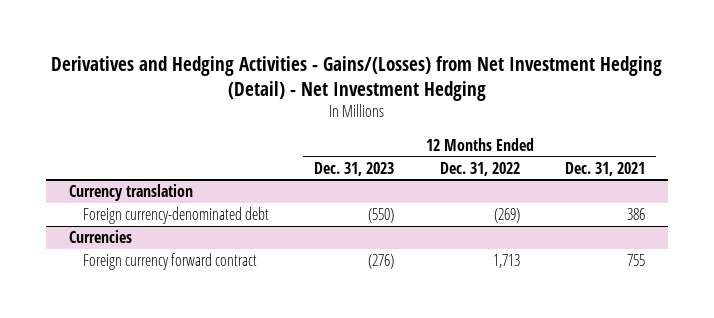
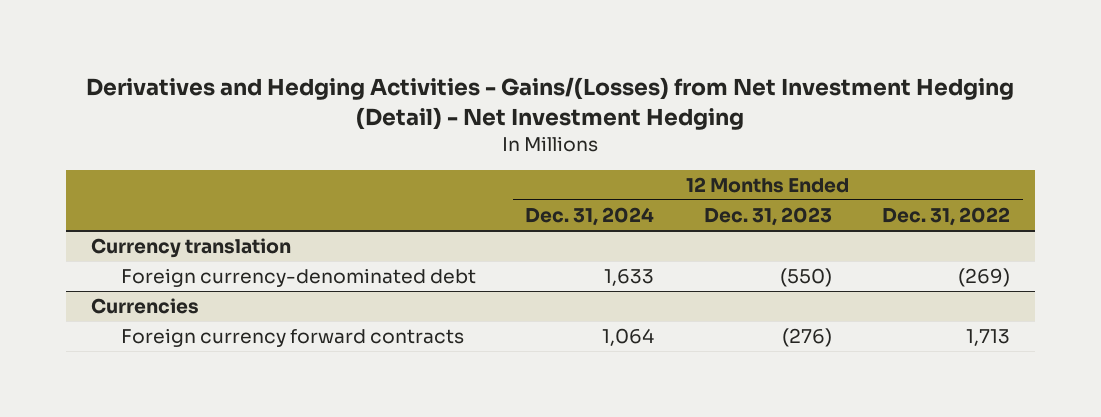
[565,161,646,176] Dec. 31, 2021 -> none
none -> [525,206,655,226] Dec. 31, 2024
[82,253,257,271] Foreign currency forward contract -> [120,328,464,348] Foreign currency forward contracts

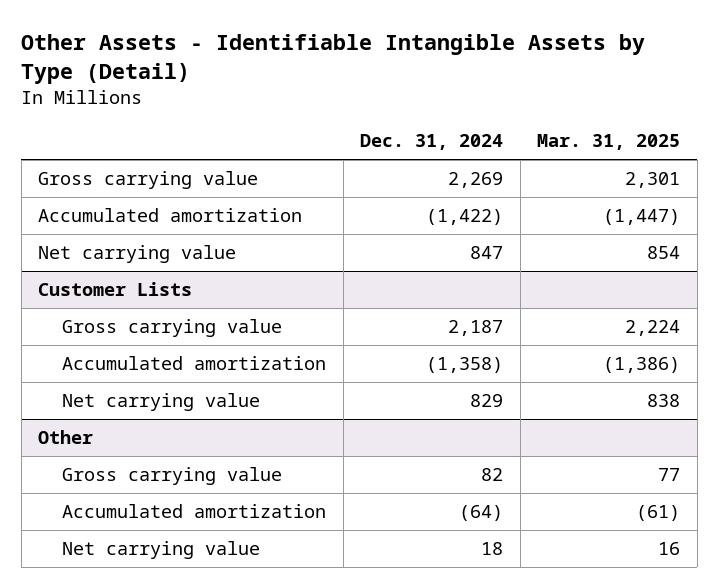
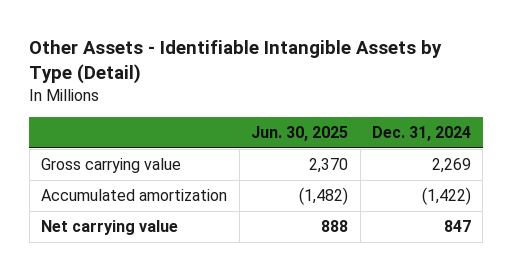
[537,134,681,151] Mar. 31, 2025 -> none
none -> [251,126,349,142] Jun. 30, 2025
[38,282,193,297] Customer Lists -> none
[62,319,283,338] Gross carrying value -> none
[62,356,327,371] Accumulated amortization -> none
[62,393,261,412] Net carrying value -> none
[38,430,94,445] Other -> none
[62,467,283,486] Gross carrying value -> none
[62,504,327,519] Accumulated amortization -> none
[62,541,261,560] Net carrying value -> none

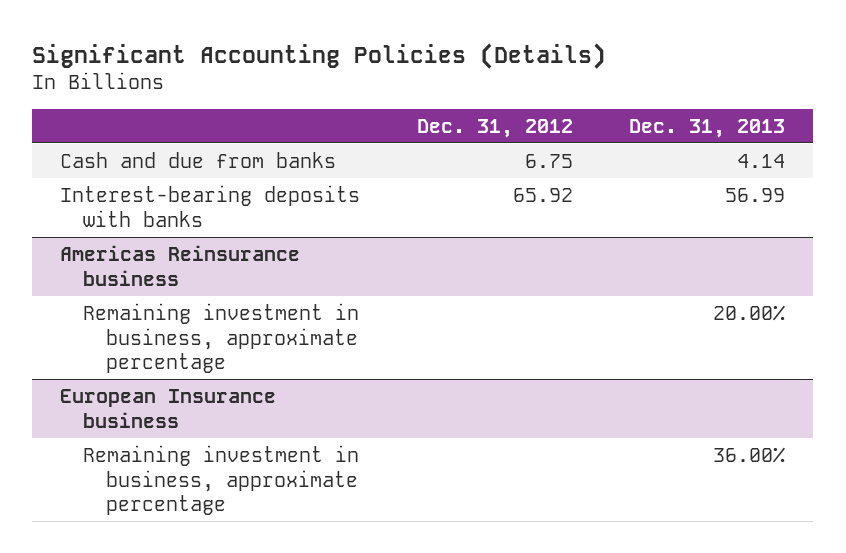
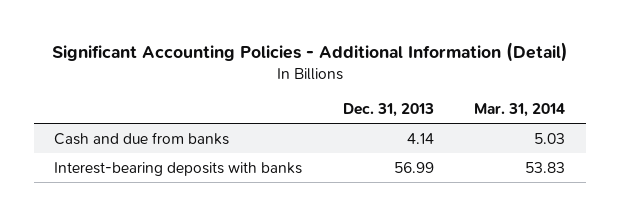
[32,42,607,69] Significant Accounting Policies (Details) -> [51,41,568,62] Significant Accounting Policies - Additional Information (Detail)
[416,118,573,138] Dec. 31, 2012 -> none
none -> [474,102,566,117] Mar. 31, 2014
[60,244,301,286] Americas Reinsurance business -> none
[83,302,360,374] Remaining investment in business, approximate percentage -> none
[60,388,277,428] European Insurance business -> none
[83,444,360,516] Remaining investment in business, approximate percentage -> none

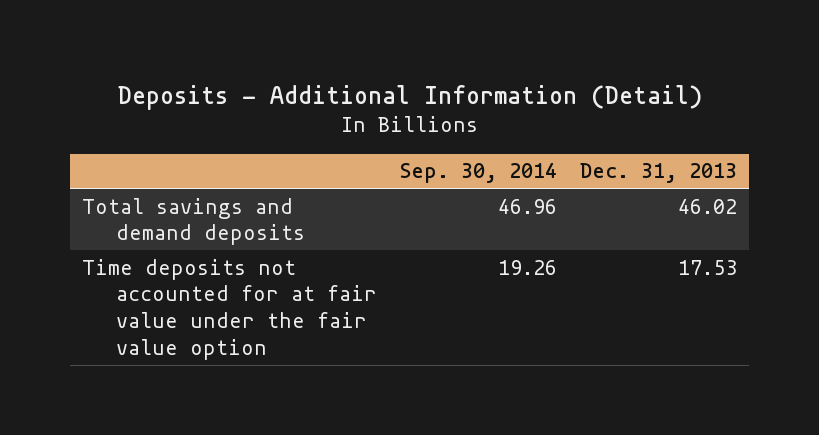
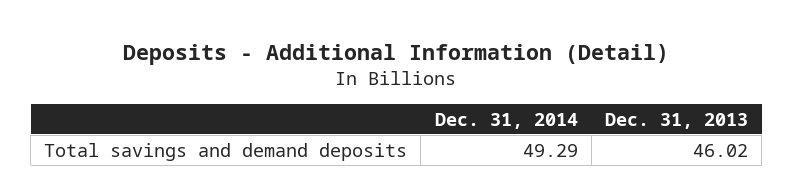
[399,163,558,184] Sep. 30, 2014 -> none
none -> [434,112,578,129] Dec. 31, 2014
[81,258,377,361] Time deposits not accounted for at fair value under the fair value option -> none

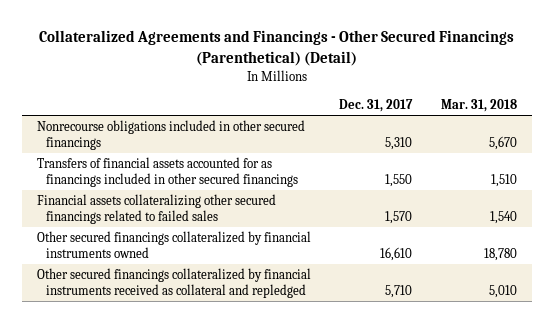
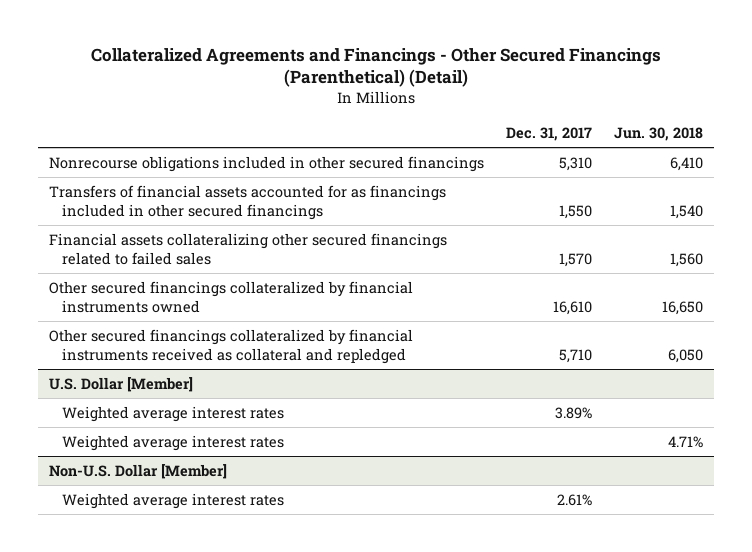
[441,98,518,112] Mar. 31, 2018 -> none
none -> [614,126,704,141] Jun. 30, 2018
none -> [48,376,193,392] U.S. Dollar [Member]
none -> [61,405,284,422] Weighted average interest rates
none -> [61,434,284,451] Weighted average interest rates
none -> [48,463,227,479] Non-U.S. Dollar [Member]
none -> [61,492,284,509] Weighted average interest rates

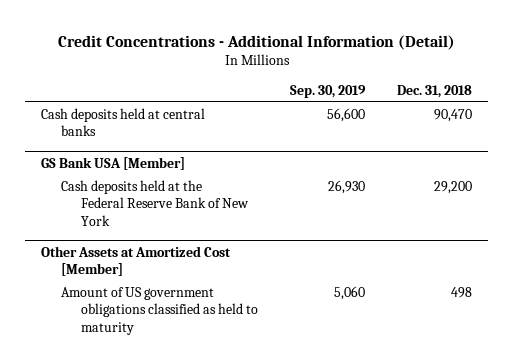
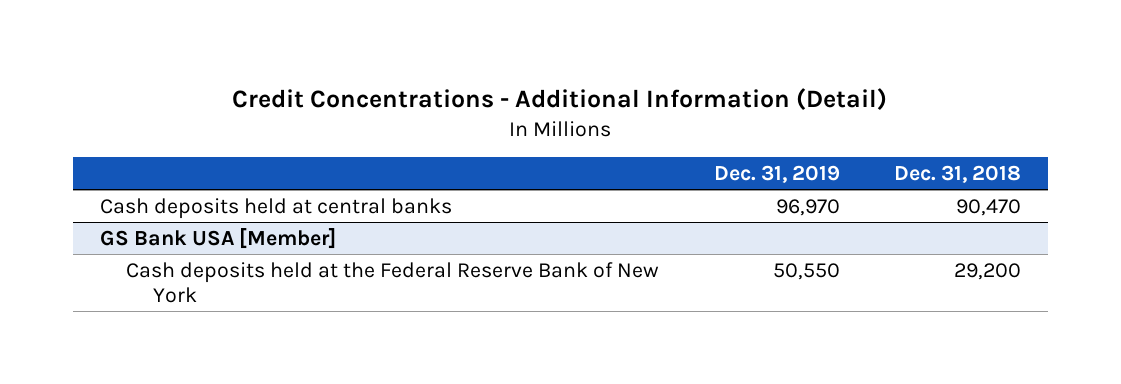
[290,84,367,98] Sep. 30, 2019 -> none
none -> [713,165,840,184] Dec. 31, 2019
[41,245,232,277] Other Assets at Amortized Cost [Member] -> none
[61,287,259,335] Amount of US government obligations classified as held to maturity -> none

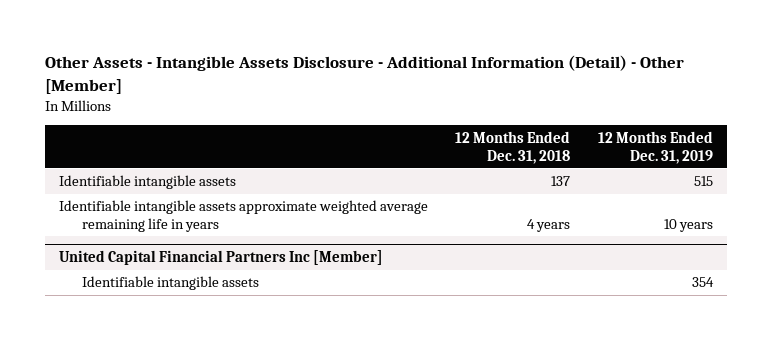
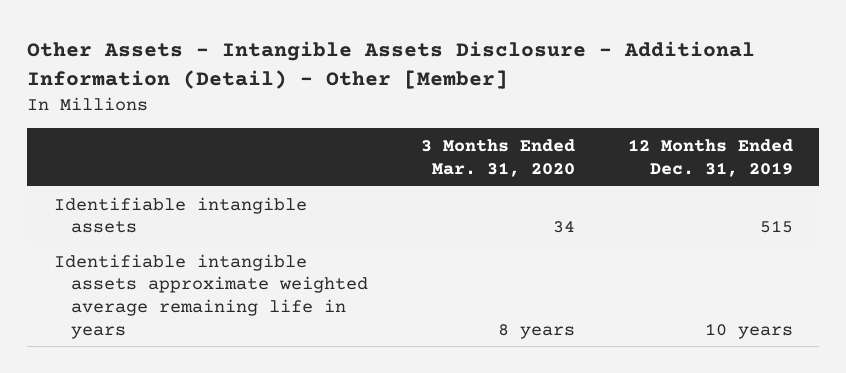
[455,130,571,164] 12 Months Ended Dec. 31, 2018 -> none
none -> [421,139,576,177] 3 Months Ended Mar. 31, 2020
[58,250,383,266] United Capital Financial Partners Inc [Member] -> none
[81,276,259,291] Identifiable intangible assets -> none

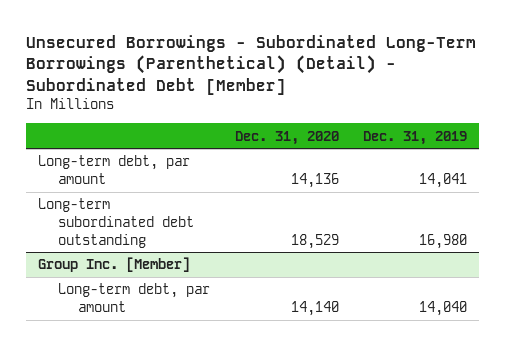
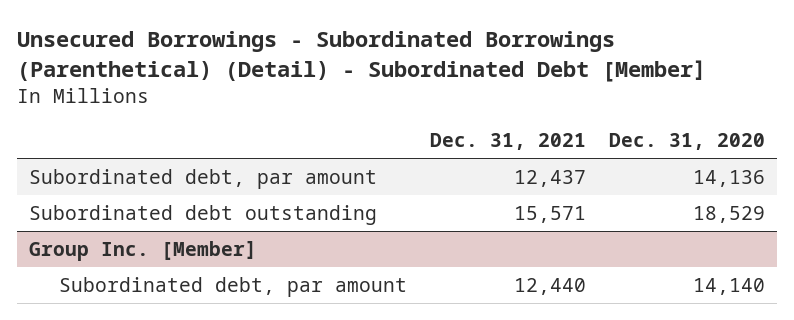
[26,34,477,95] Unsecured Borrowings - Subordinated Long-Term Borrowings (Parenthetical) (Detail) - Subordinated Debt [Member] -> [17,31,707,83] Unsecured Borrowings - Subordinated Borrowings (Parenthetical) (Detail) - Subordinated Debt [Member]
[363,130,468,145] Dec. 31, 2019 -> none
none -> [430,133,587,151] Dec. 31, 2021
[38,155,191,185] Long-term debt, par amount -> [28,168,377,189] Subordinated debt, par amount
[38,198,195,248] Long-term subordinated debt outstanding -> [28,204,377,225] Subordinated debt outstanding
[58,283,211,313] Long-term debt, par amount -> [59,276,408,297] Subordinated debt, par amount

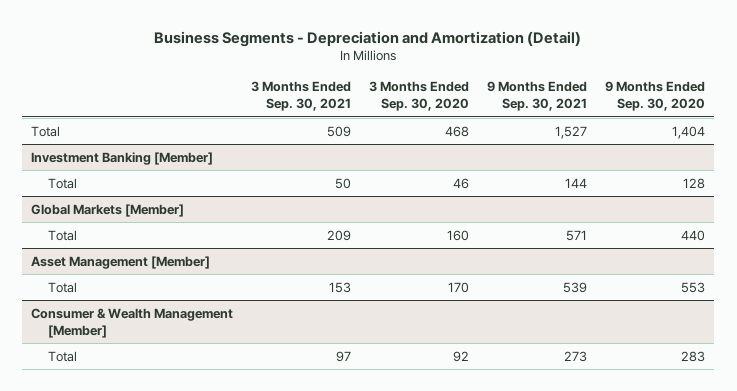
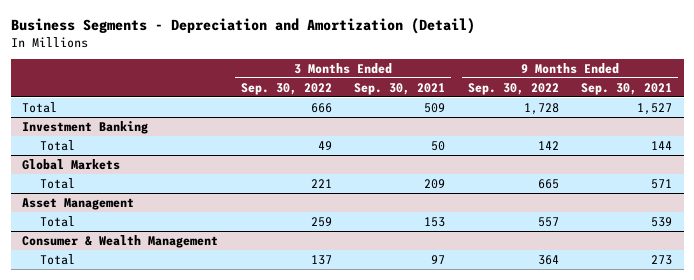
[369,81,470,112] 3 Months Ended Sep. 30, 2020 -> none
[605,81,706,112] 9 Months Ended Sep. 30, 2020 -> none
none -> [240,82,332,95] Sep. 30, 2022
none -> [467,82,559,95] Sep. 30, 2022
[31,151,214,165] Investment Banking [Member] -> [21,120,148,134] Investment Banking
[31,203,185,217] Global Markets [Member] -> [21,158,120,170] Global Markets
[31,255,211,269] Asset Management [Member] -> [21,197,134,210] Asset Management
[31,307,234,338] Consumer & Wealth Management [Member] -> [21,234,218,248] Consumer & Wealth Management

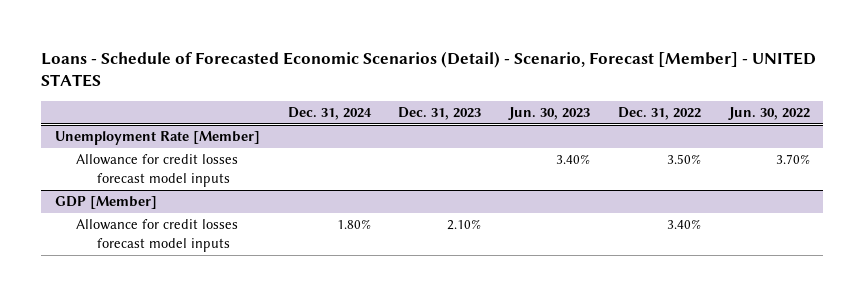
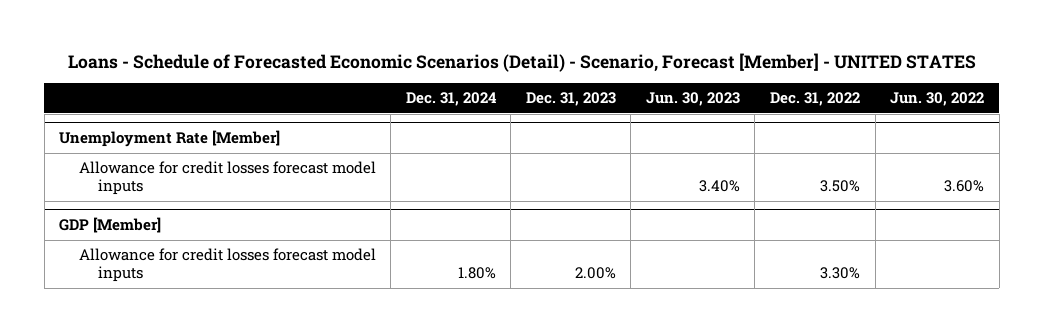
[775,154,810,165] 3.70% -> [944,180,985,193] 3.60%
[447,219,482,231] 2.10% -> [574,267,616,280] 2.00%
[666,219,701,230] 3.40% -> [820,267,861,280] 3.30%

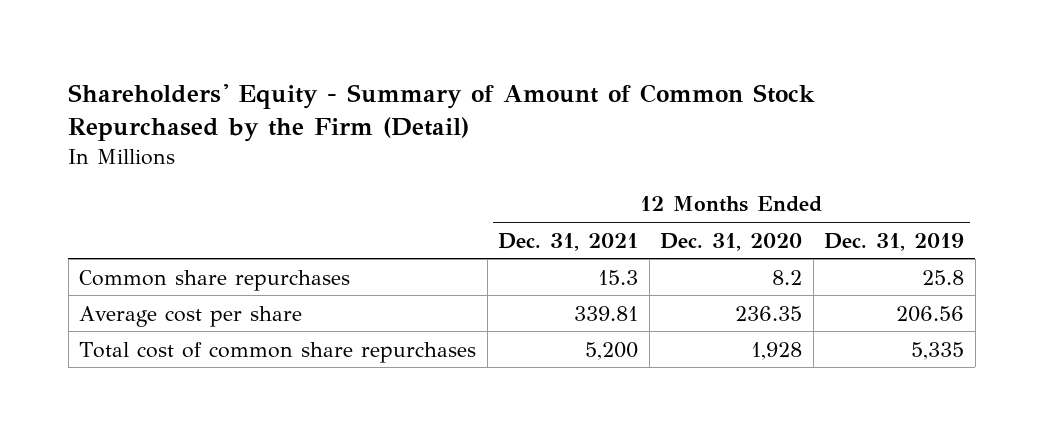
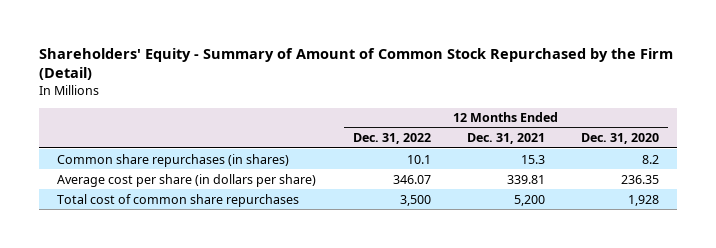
[824,232,965,251] Dec. 31, 2019 -> none
none -> [352,133,431,145] Dec. 31, 2022
[79,269,351,291] Common share repurchases -> [57,153,290,167] Common share repurchases (in shares)
[79,305,303,327] Average cost per share -> [57,173,317,187] Average cost per share (in dollars per share)

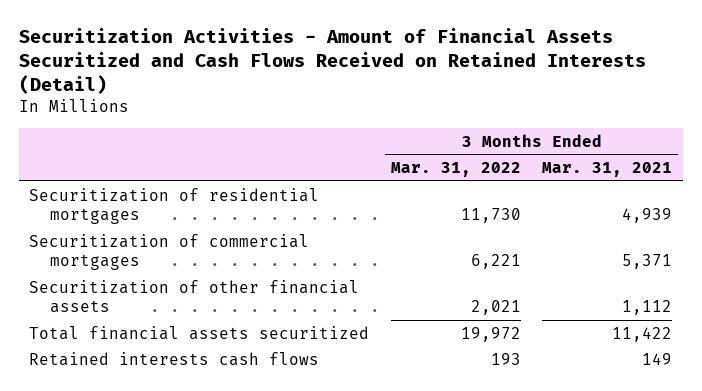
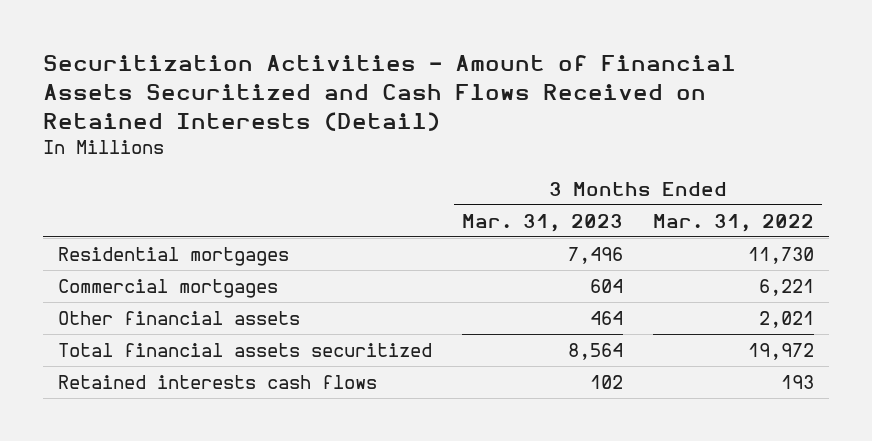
[542,162,673,178] Mar. 31, 2021 -> none
none -> [461,213,623,232] Mar. 31, 2023
[29,187,320,224] Securitization of residential mortgages -> [57,247,289,267] Residential mortgages
[29,233,310,270] Securitization of commercial mortgages -> [57,279,278,299] Commercial mortgages
[29,279,360,313] Securitization of other financial assets -> [57,311,300,326] Other financial assets

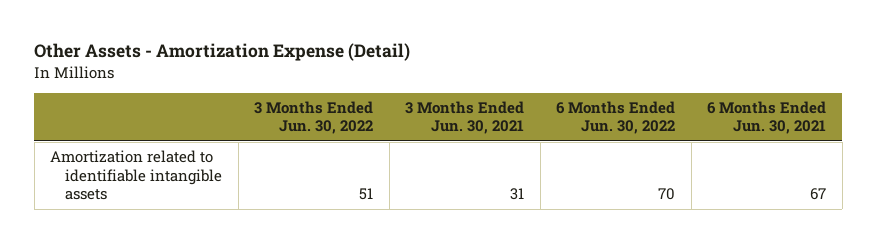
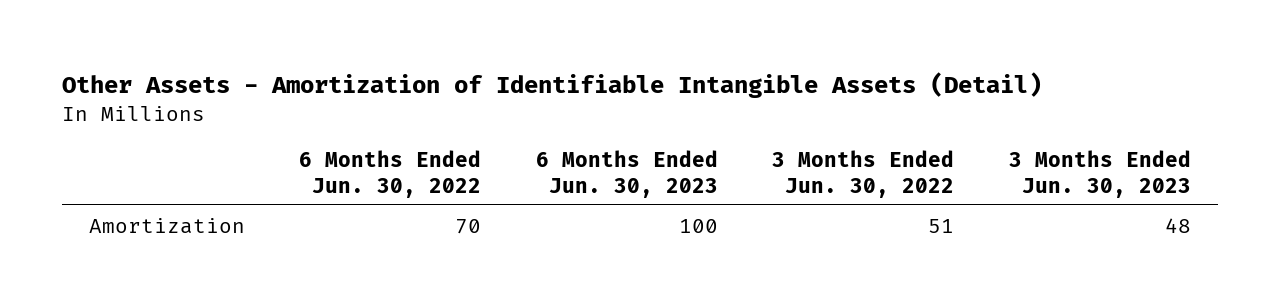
[34,43,411,62] Other Assets - Amortization Expense (Detail) -> [61,72,1042,99] Other Assets - Amortization of Identifiable Intangible Assets (Detail)
[405,101,525,135] 3 Months Ended Jun. 30, 2021 -> none
[707,101,827,135] 6 Months Ended Jun. 30, 2021 -> none
none -> [535,150,718,198] 6 Months Ended Jun. 30, 2023
none -> [1008,150,1191,198] 3 Months Ended Jun. 30, 2023
[50,150,223,201] Amortization related to identifiable intangible assets -> [88,217,245,234] Amortization

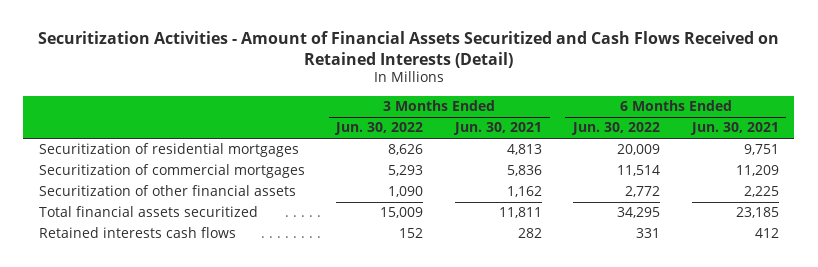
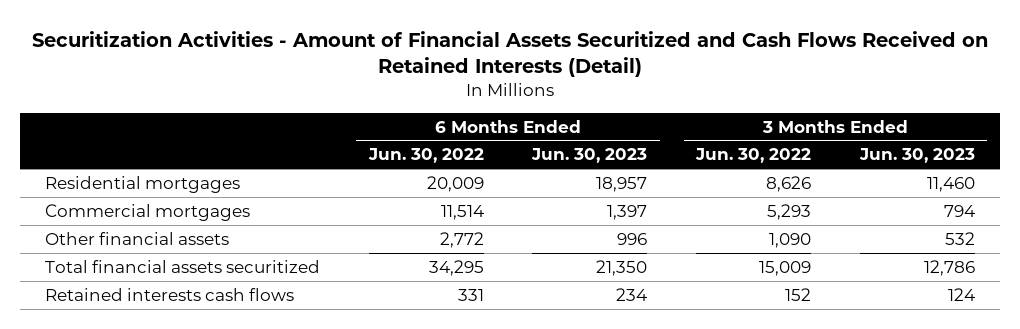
[452,122,542,136] Jun. 30, 2021 -> none
[689,122,779,136] Jun. 30, 2021 -> none
none -> [531,148,648,164] Jun. 30, 2023
none -> [859,148,976,164] Jun. 30, 2023
[39,143,300,158] Securitization of residential mortgages -> [44,175,240,193] Residential mortgages
[39,164,306,179] Securitization of commercial mortgages -> [44,203,250,221] Commercial mortgages
[39,185,297,197] Securitization of other financial assets -> [44,231,229,245] Other financial assets

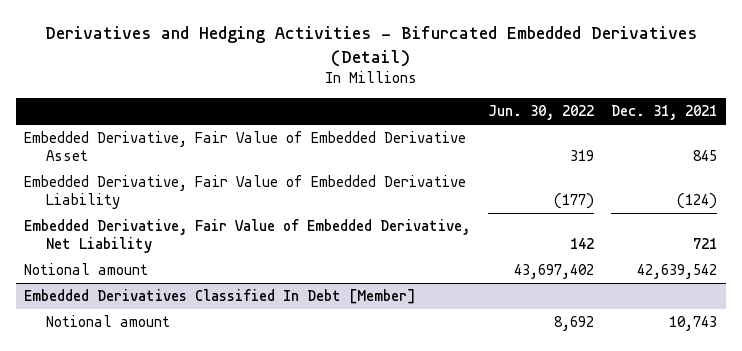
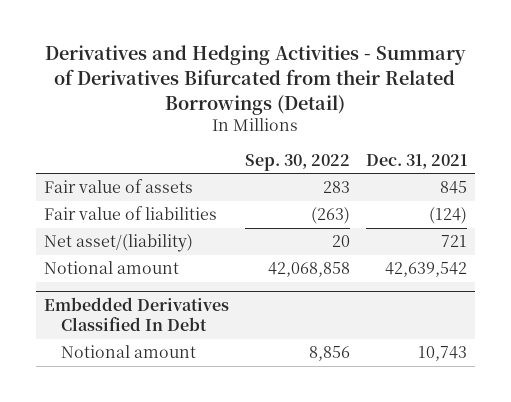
[44,26,697,67] Derivatives and Hedging Activities - Bifurcated Embedded Derivatives (Detail) -> [45,45,467,115] Derivatives and Hedging Activities - Summary of Derivatives Bifurcated from their Related Borrowings (Detail)
[487,105,594,121] Jun. 30, 2022 -> none
none -> [244,153,350,171] Sep. 30, 2022
[24,131,467,162] Embedded Derivative, Fair Value of Embedded Derivative Asset -> [43,179,193,194] Fair value of assets
[24,175,467,210] Embedded Derivative, Fair Value of Embedded Derivative Liability -> [43,206,217,221] Fair value of liabilities
[24,219,471,254] Embedded Derivative, Fair Value of Embedded Derivative, Net Liability -> [43,234,193,253] Net asset/(liability)
[24,289,417,305] Embedded Derivatives Classified In Debt [Member] -> [43,297,229,332] Embedded Derivatives Classified In Debt

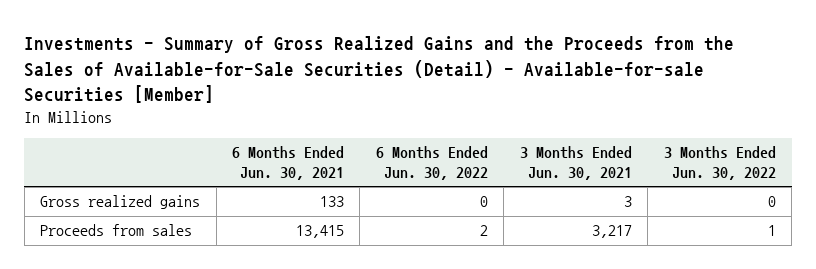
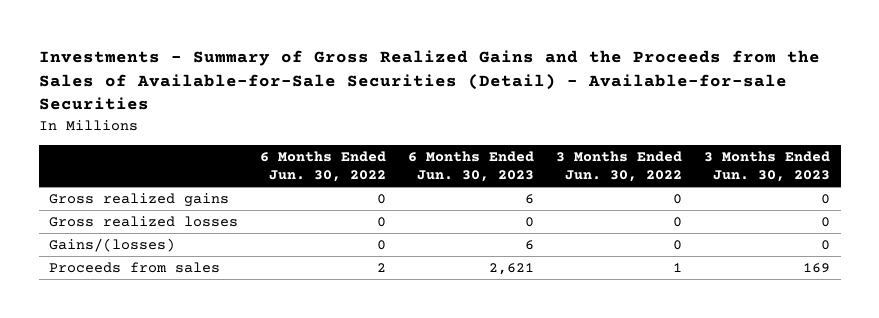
[24,36,735,103] Investments - Summary of Gross Realized Gains and the Proceeds from the Sales of Available-for-Sale Securities (Detail) - Available-for-sale Securities [Member] -> [38,50,820,111] Investments - Summary of Gross Realized Gains and the Proceeds from the Sales of Available-for-Sale Securities (Detail) - Available-for-sale Securities
[232,146,345,181] 6 Months Ended Jun. 30, 2021 -> none
[519,146,632,181] 3 Months Ended Jun. 30, 2021 -> none
none -> [408,150,535,183] 6 Months Ended Jun. 30, 2023
none -> [703,150,830,183] 3 Months Ended Jun. 30, 2023
none -> [49,215,239,227] Gross realized losses
none -> [49,237,176,252] Gains/(losses)

